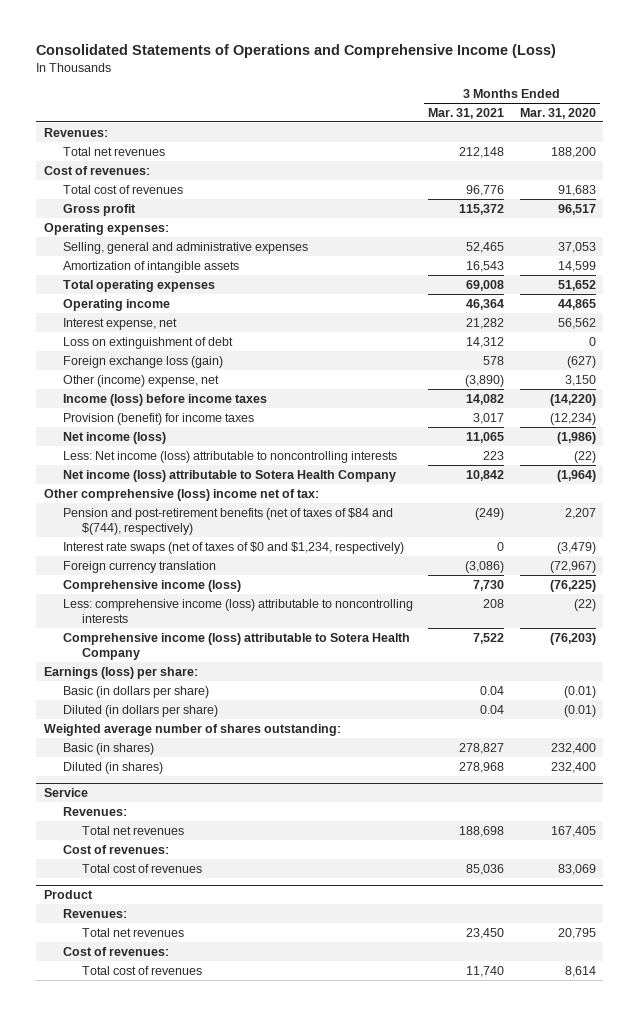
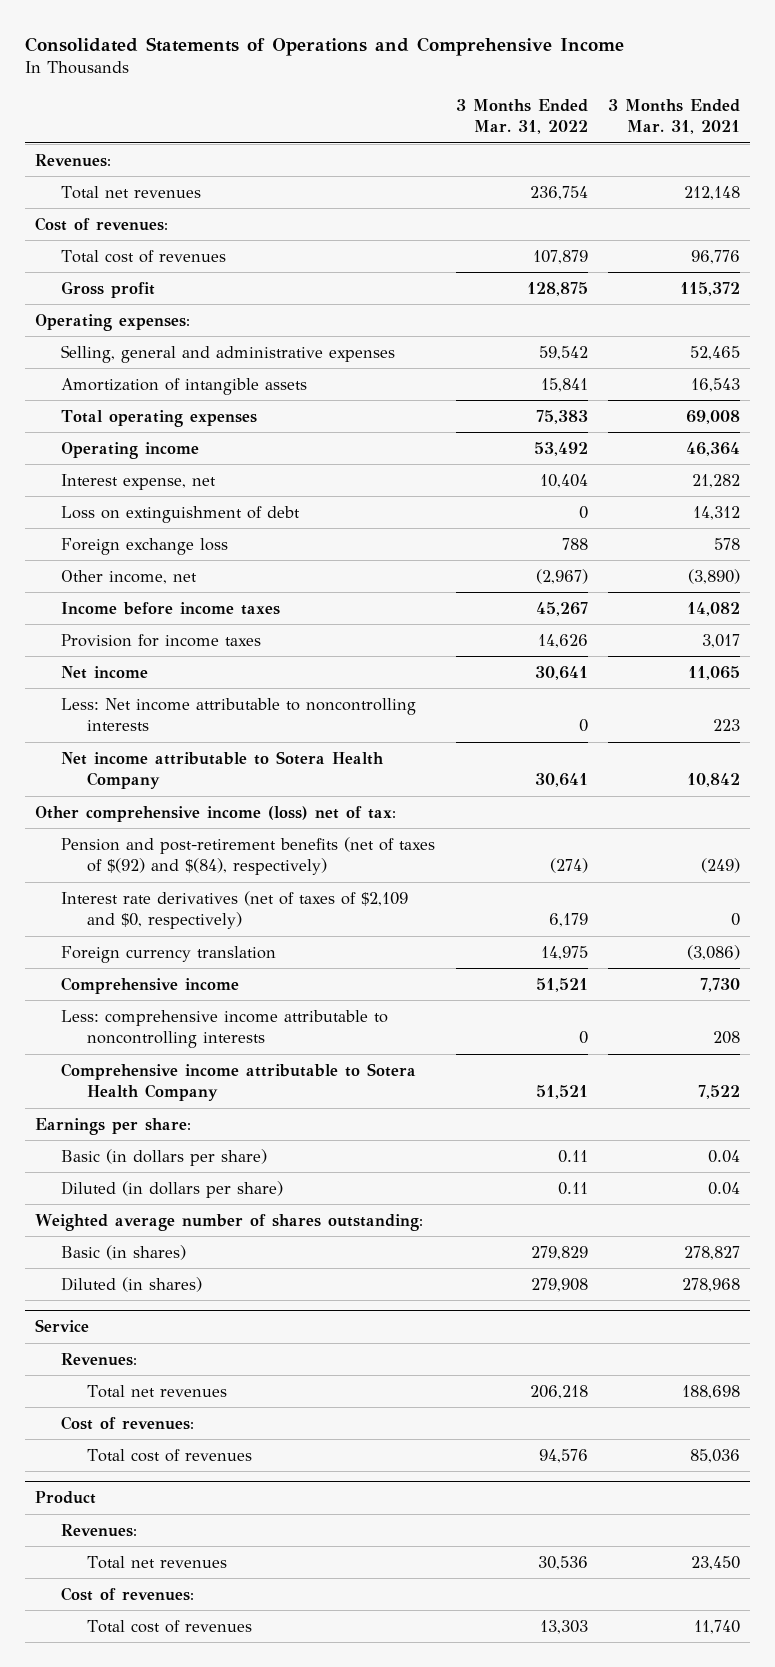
[35,44,556,59] Consolidated Statements of Operations and Comprehensive Income (Loss) -> [25,36,625,56] Consolidated Statements of Operations and Comprehensive Income
[519,107,596,119] Mar. 31, 2020 -> none
none -> [455,99,588,135] 3 Months Ended Mar. 31, 2022
[62,355,223,368] Foreign exchange loss (gain) -> [61,537,229,555] Foreign exchange loss
[62,374,219,387] Other (income) expense, net -> [61,569,198,584] Other income, net
[62,393,267,406] Income (loss) before income taxes -> [61,601,281,615] Income before income taxes
[62,412,254,425] Provision (benefit) for income taxes -> [61,633,262,647] Provision for income taxes
[62,431,166,444] Net income (loss) -> [61,665,149,679] Net income
[62,450,397,463] Less: Net income (loss) attributable to noncontrolling interests -> [61,697,417,732] Less: Net income attributable to noncontrolling interests
[62,469,396,482] Net income (loss) attributable to Sotera Health Company -> [61,750,385,790] Net income attributable to Sotera Health Company
[43,488,319,501] Other comprehensive (loss) income net of tax: -> [35,805,397,822] Other comprehensive income (loss) net of tax:
[62,507,393,535] Pension and post-retirement benefits (net of taxes of $84 and $(744), respectively) -> [61,836,436,876] Pension and post-retirement benefits (net of taxes of $(92) and $(84), respectively)
[62,541,404,554] Interest rate swaps (net of taxes of $0 and $1,234, respectively) -> [61,890,409,930] Interest rate derivatives (net of taxes of $2,109 and $0, respectively)
[62,579,241,592] Comprehensive income (loss) -> [61,976,240,994] Comprehensive income
[62,598,413,623] Less: comprehensive income (loss) attributable to noncontrolling interests -> [61,1009,389,1049] Less: comprehensive income attributable to noncontrolling interests
[62,632,410,660] Comprehensive income (loss) attributable to Sotera Health Company -> [61,1062,417,1102] Comprehensive income attributable to Sotera Health Company
[43,666,198,679] Earnings (loss) per share: -> [35,1117,192,1135] Earnings per share:

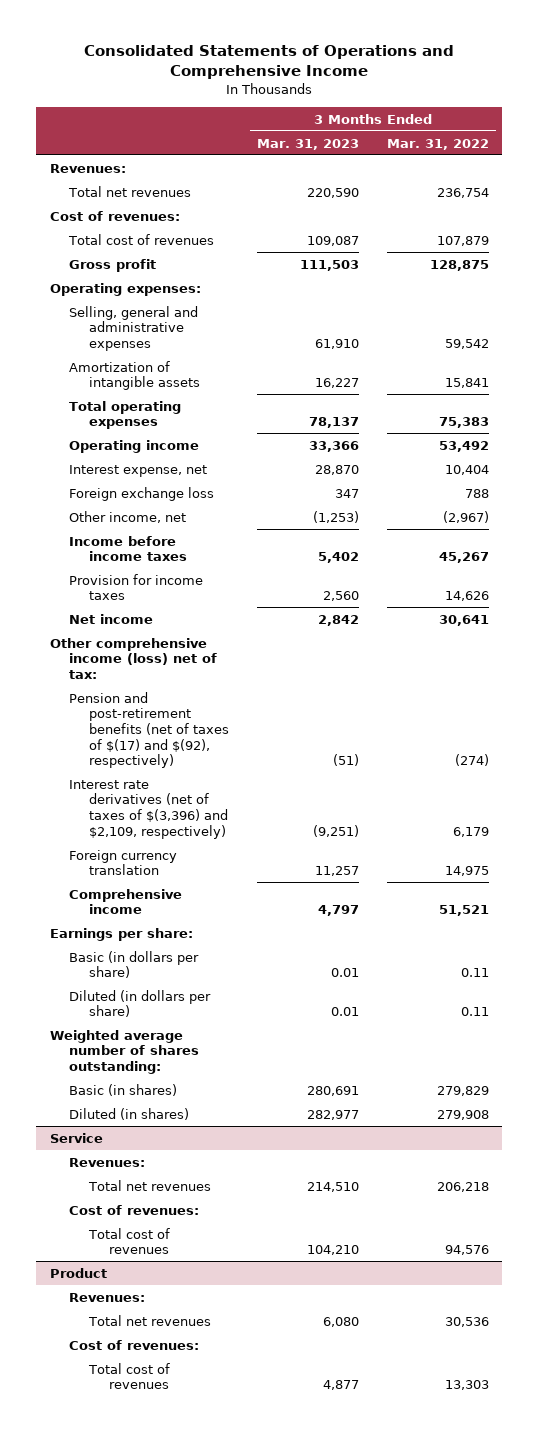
[608,99,741,135] 3 Months Ended Mar. 31, 2021 -> none
none -> [256,138,359,150] Mar. 31, 2023
[61,505,301,523] Loss on extinguishment of debt -> none
[61,697,417,732] Less: Net income attributable to noncontrolling interests -> none
[61,750,385,790] Net income attributable to Sotera Health Company -> none
[61,836,436,876] Pension and post-retirement benefits (net of taxes of $(92) and $(84), respectively) -> [69,691,230,769] Pension and post-retirement benefits (net of taxes of $(17) and $(92), respectively)
[61,890,409,930] Interest rate derivatives (net of taxes of $2,109 and $0, respectively) -> [69,779,229,839] Interest rate derivatives (net of taxes of $(3,396) and $2,109, respectively)
[61,1009,389,1049] Less: comprehensive income attributable to noncontrolling interests -> none
[61,1062,417,1102] Comprehensive income attributable to Sotera Health Company -> none

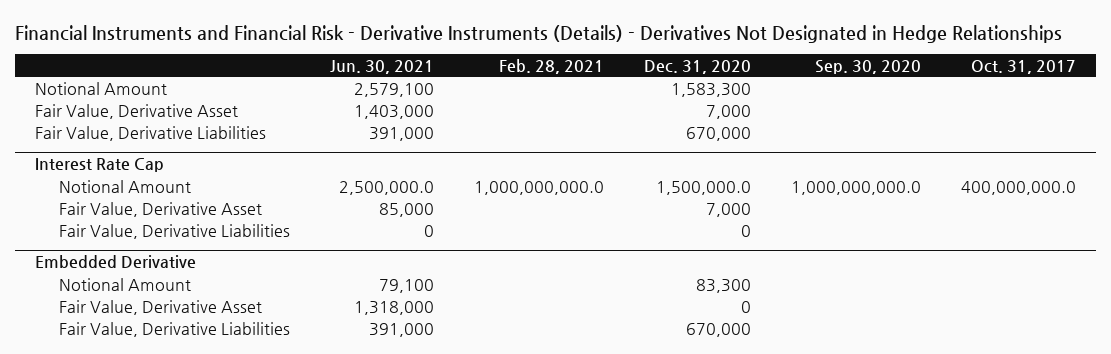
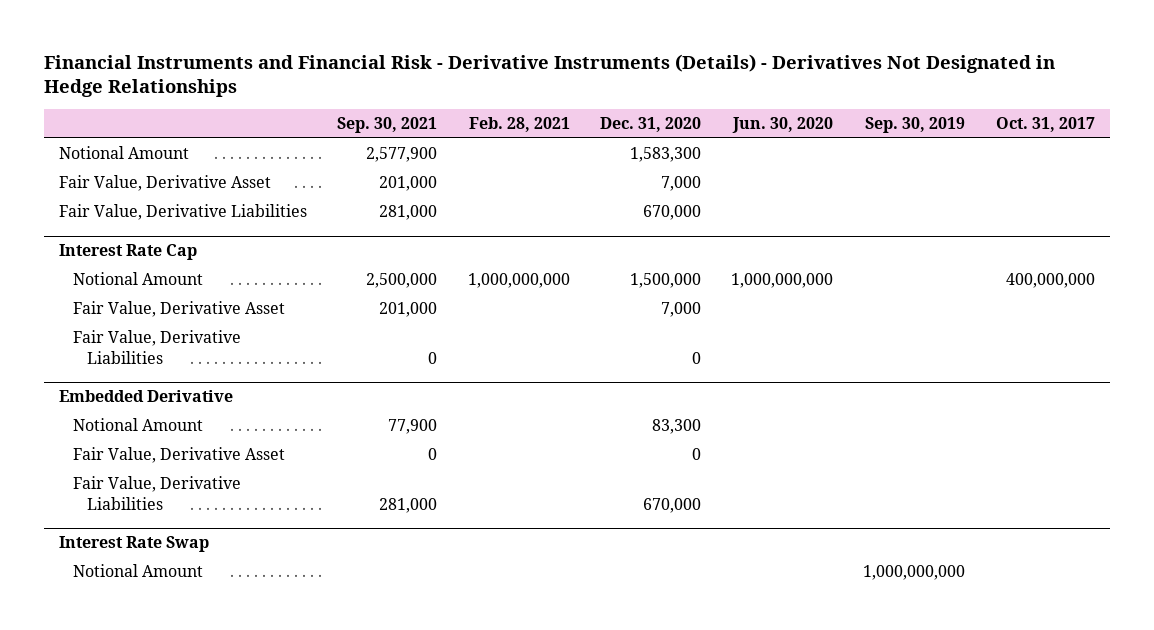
[329,59,434,74] Jun. 30, 2021 -> none
[814,59,921,74] Sep. 30, 2020 -> none
none -> [337,117,438,134] Sep. 30, 2021
none -> [732,117,834,134] Jun. 30, 2020
none -> [865,117,966,134] Sep. 30, 2019
[473,180,604,195] 1,000,000,000.0 -> [467,273,570,289] 1,000,000,000
[655,180,751,195] 1,500,000.0 -> [629,273,701,289] 1,500,000
[961,180,1077,195] 400,000,000.0 -> [1005,273,1095,289] 400,000,000
none -> [58,536,209,553] Interest Rate Swap
none -> [72,564,203,578] Notional Amount

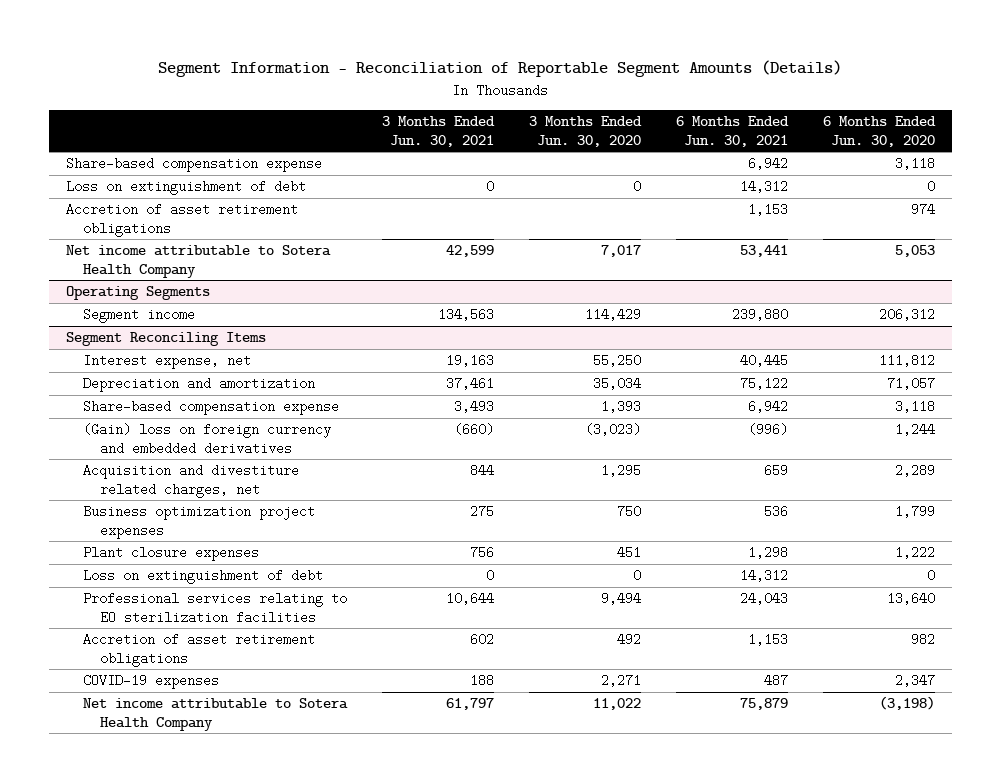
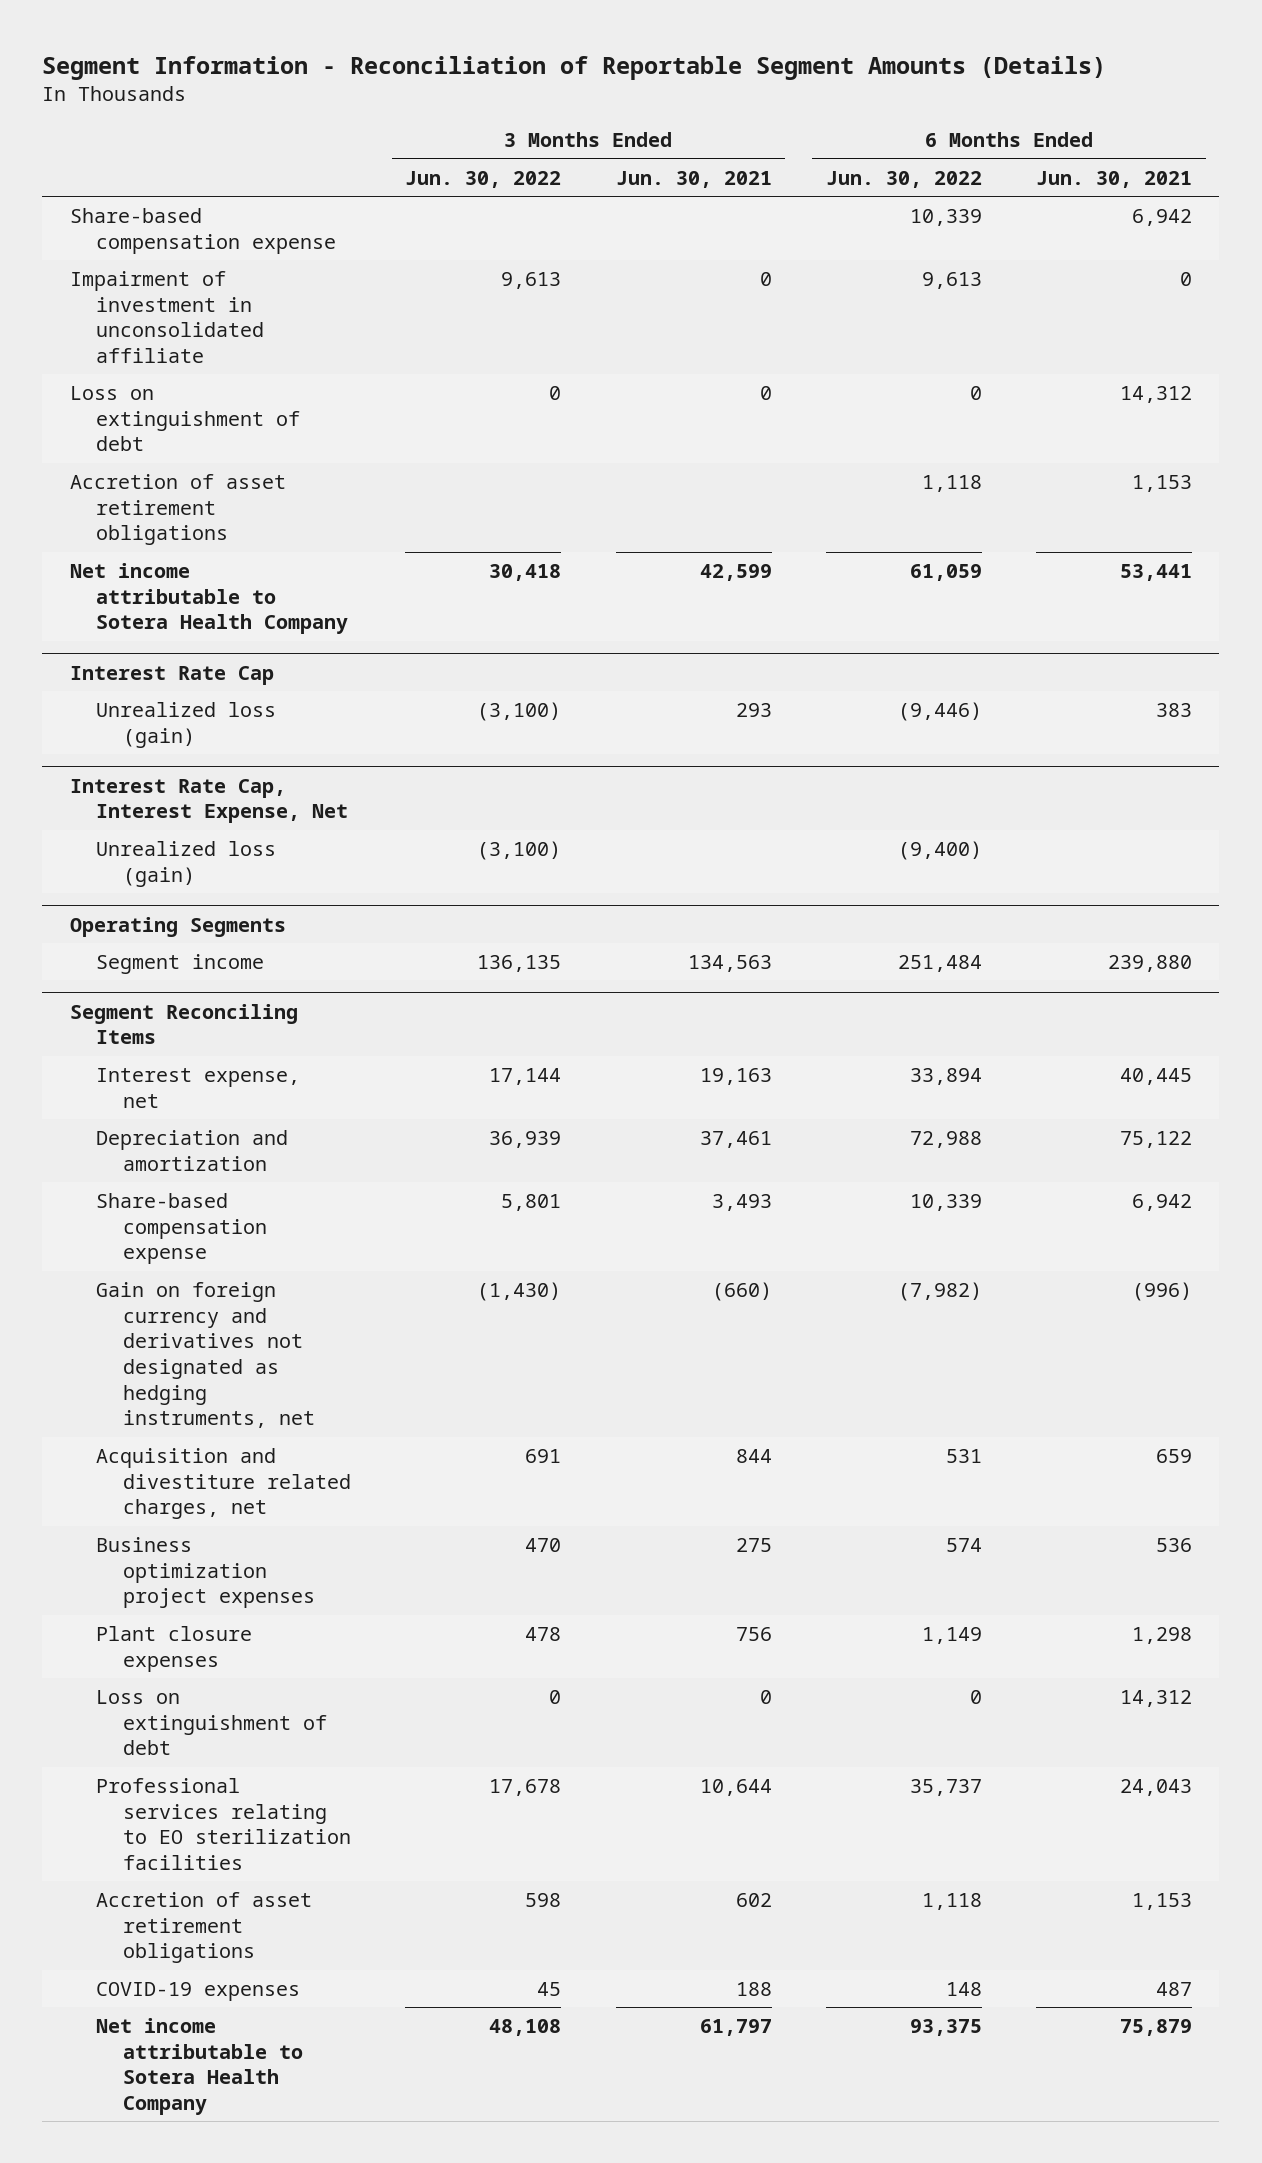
[528,116,642,147] 3 Months Ended Jun. 30, 2020 -> none
[822,116,936,147] 6 Months Ended Jun. 30, 2020 -> none
none -> [405,170,562,188] Jun. 30, 2022
none -> [825,170,982,188] Jun. 30, 2022
none -> [69,270,265,363] Impairment of investment in unconsolidated affiliate
none -> [69,665,274,685] Interest Rate Cap
none -> [96,701,277,748] Unrealized loss (gain)
none -> [69,778,349,824] Interest Rate Cap, Interest Expense, Net
none -> [96,840,277,887] Unrealized loss (gain)
[82,423,331,455] (Gain) loss on foreign currency and embedded derivatives -> [96,1281,316,1429] Gain on foreign currency and derivatives not designated as hedging instruments, net

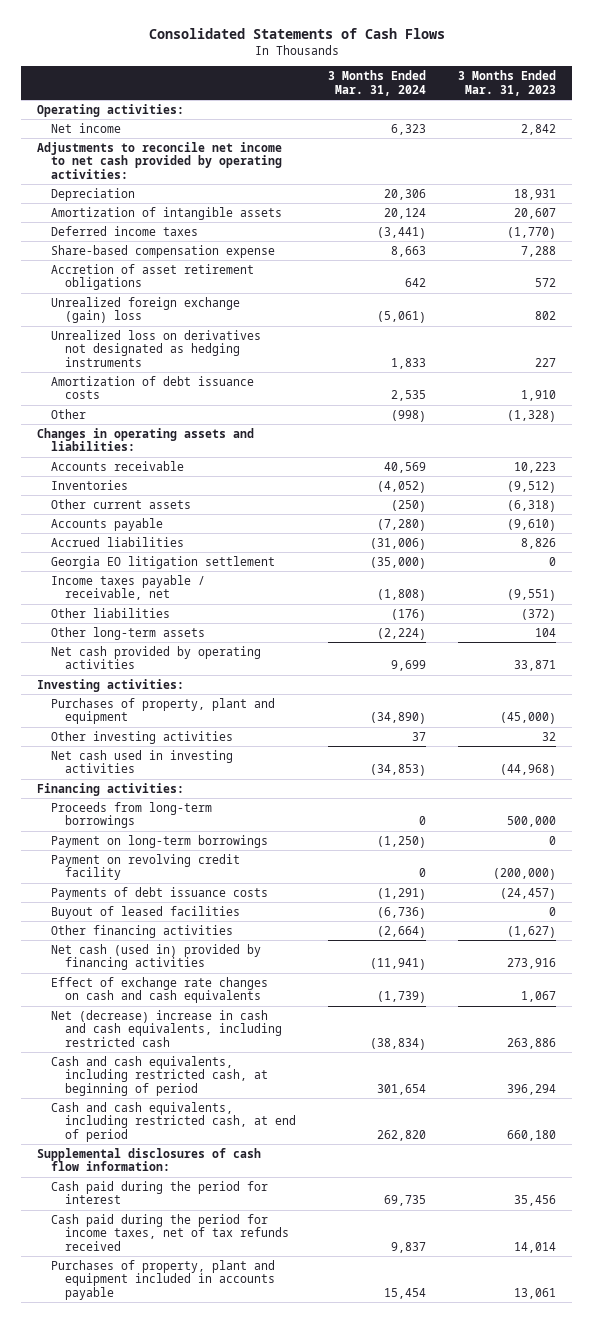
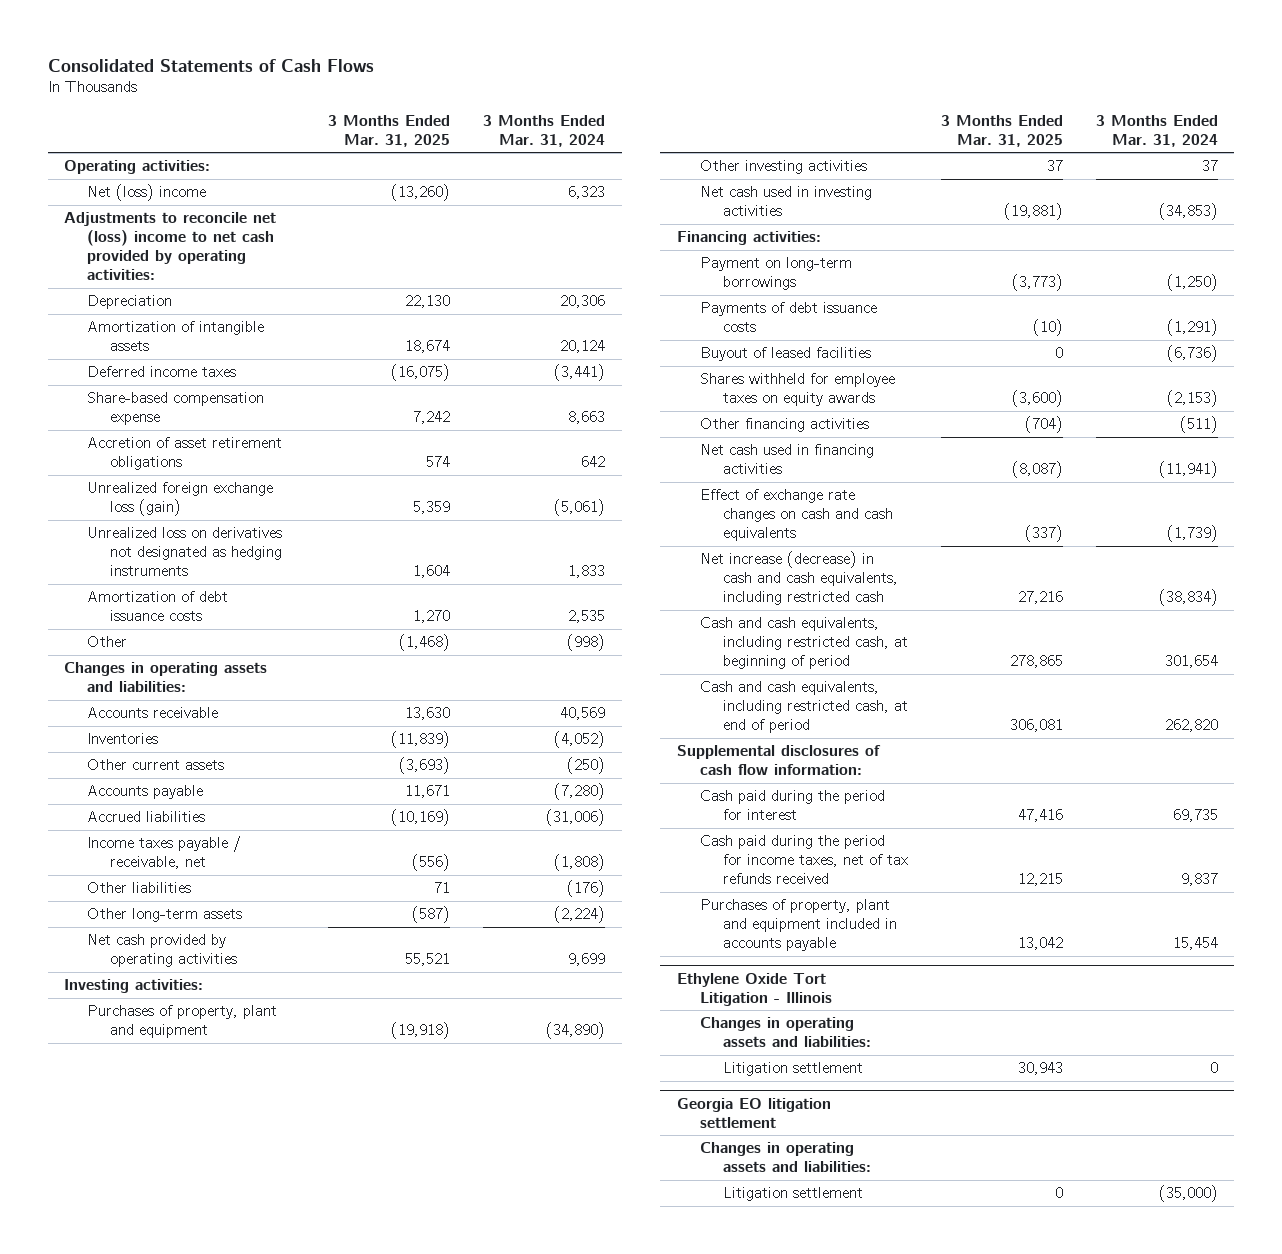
[458,70,557,96] 3 Months Ended Mar. 31, 2023 -> none
none -> [328,114,451,147] 3 Months Ended Mar. 31, 2025
[51,122,122,133] Net income -> [87,184,207,202] Net (loss) income
[37,141,283,179] Adjustments to reconcile net income to net cash provided by operating activities: -> [64,212,277,280] Adjustments to reconcile net (loss) income to net cash provided by operating activities:
[51,296,241,324] Unrealized foreign exchange (gain) loss -> [87,482,274,517] Unrealized foreign exchange loss (gain)
[51,555,276,569] Georgia EO litigation settlement -> none
[51,801,213,829] Proceeds from long-term borrowings -> none
[51,853,241,881] Payment on revolving credit facility -> none
none -> [699,373,895,407] Shares withheld for employee taxes on equity awards
[377,925,427,938] (2,664) -> [1179,416,1218,434] (511)
[51,943,262,971] Net cash (used in) provided by financing activities -> [699,444,874,475] Net cash used in financing activities
[51,1009,283,1047] Net (decrease) increase in cash and cash equivalents, including restricted cash -> [699,551,898,606] Net increase (decrease) in cash and cash equivalents, including restricted cash
none -> [676,972,832,1006] Ethylene Oxide Tort Litigation - Illinois
none -> [699,1017,871,1048] Changes in operating assets and liabilities:
none -> [722,1062,863,1077] Litigation settlement
none -> [676,1097,831,1128] Georgia EO litigation settlement
none -> [699,1142,871,1173] Changes in operating assets and liabilities:
none -> [722,1187,863,1202] Litigation settlement

